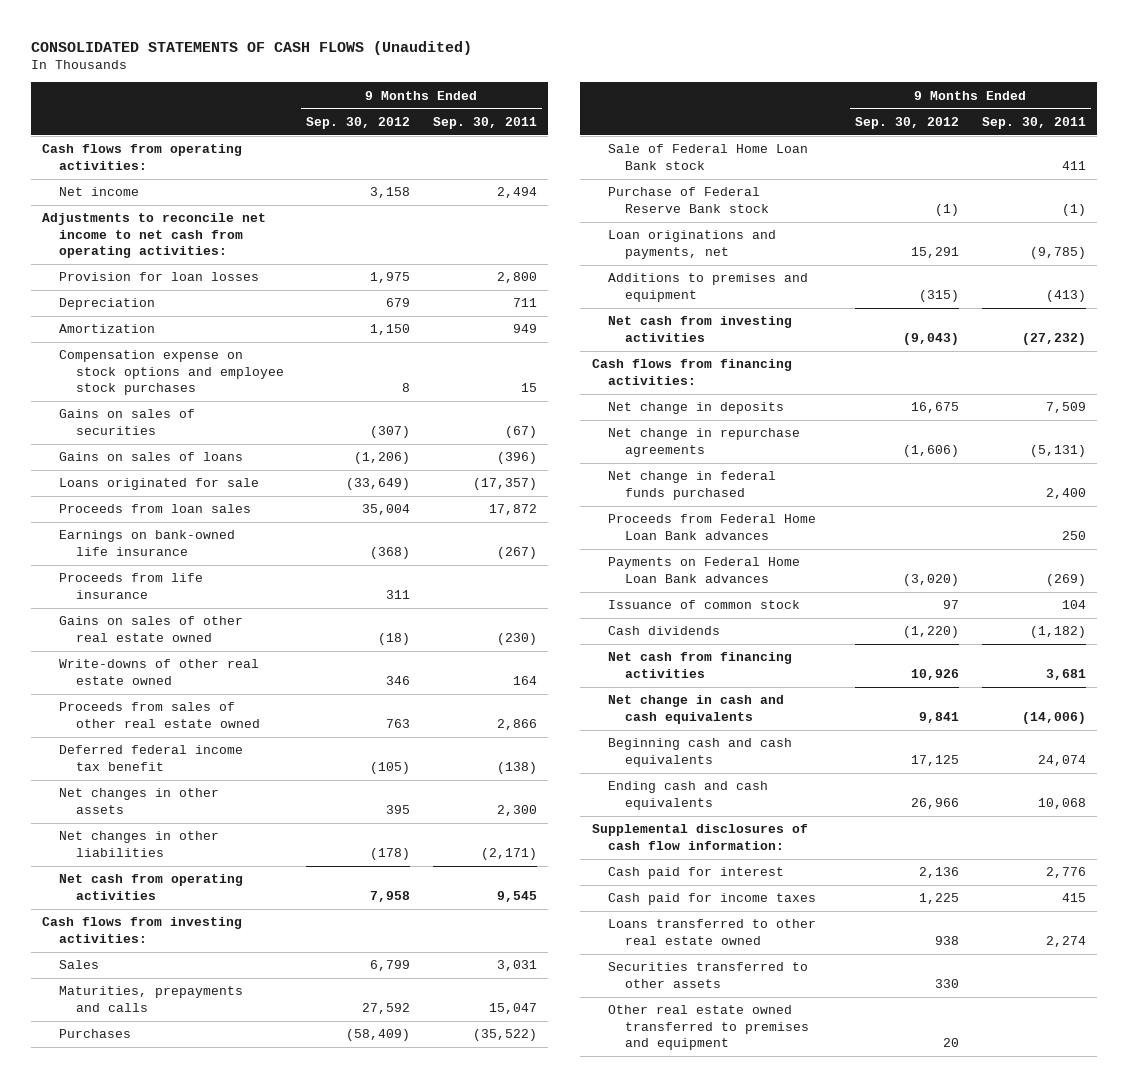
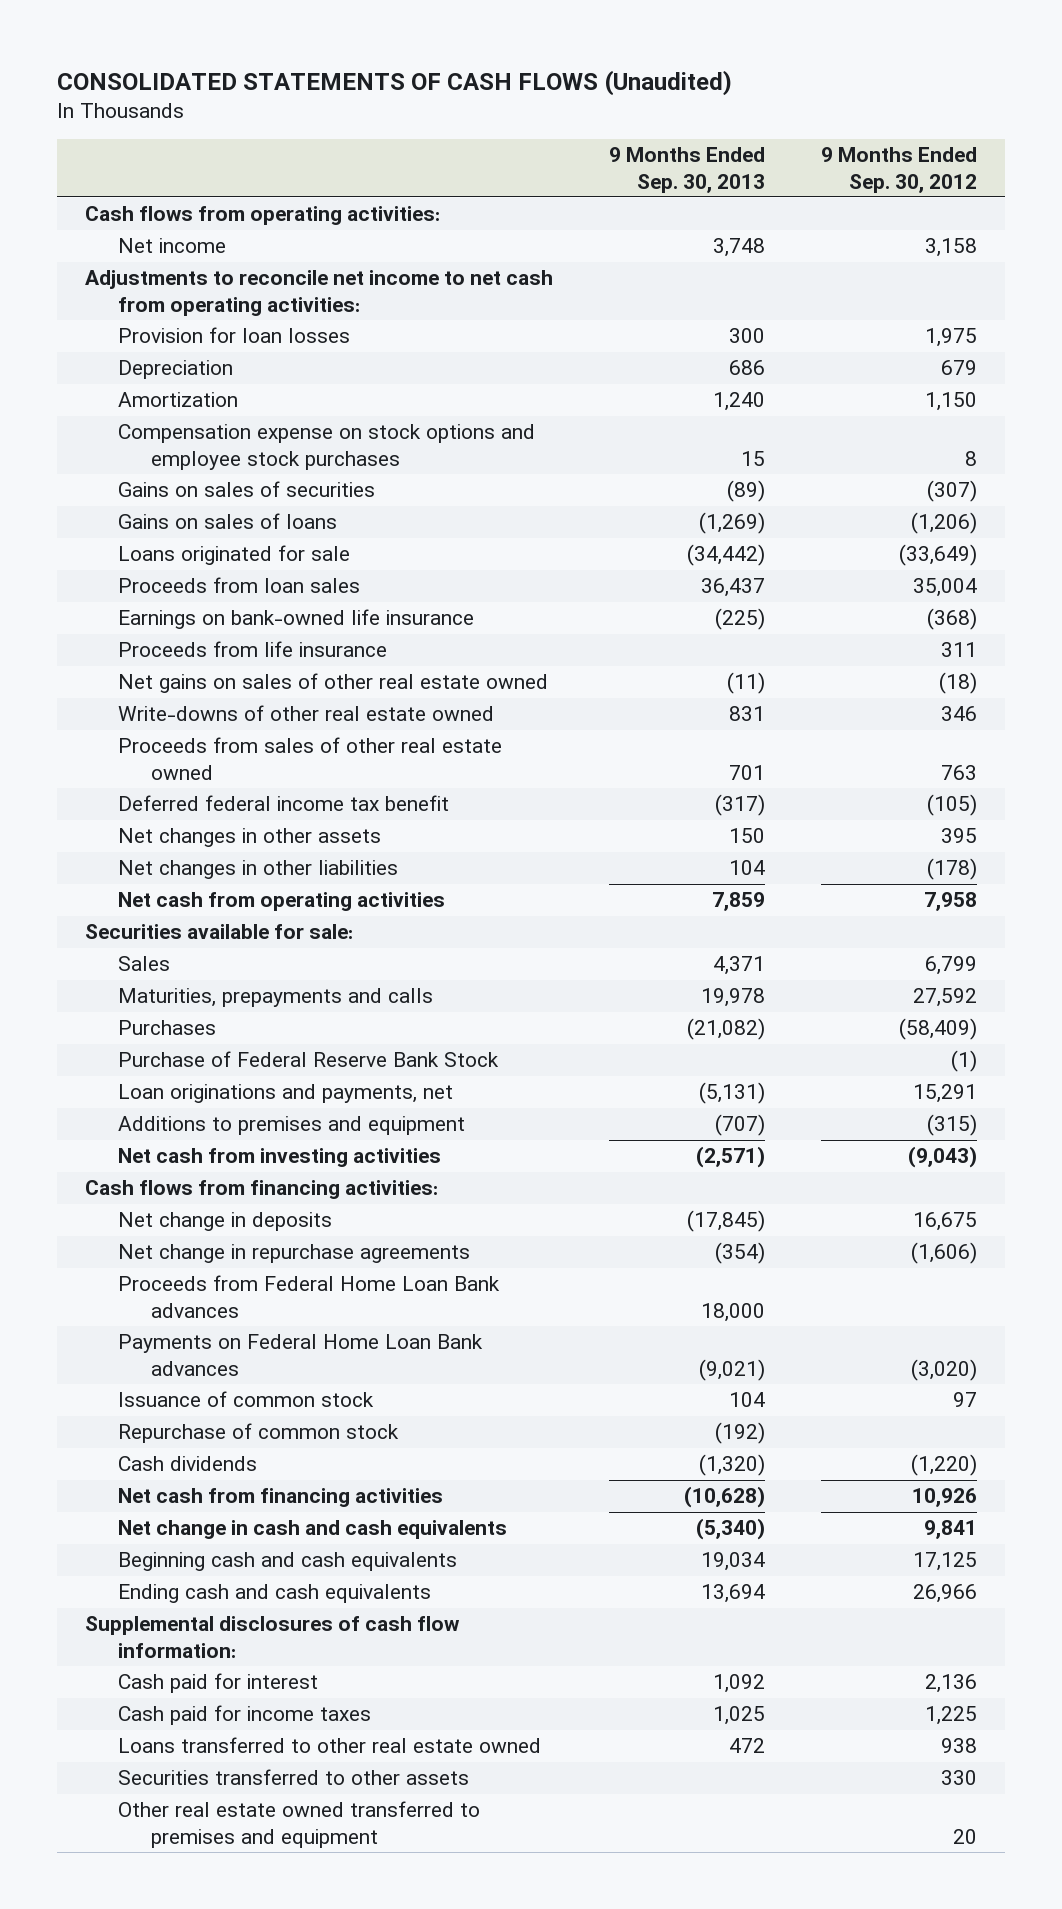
[432,117,537,130] Sep. 30, 2011 -> none
none -> [609,147,766,193] 9 Months Ended Sep. 30, 2013
[59,616,244,642] Gains on sales of other real estate owned -> [118,673,549,694] Net gains on sales of other real estate owned
[42,917,243,943] Cash flows from investing activities: -> none
none -> [85,924,354,940] Securities available for sale:
[608,144,809,170] Sale of Federal Home Loan Bank stock -> none
[608,187,769,213] Purchase of Federal Reserve Bank stock -> [118,1051,500,1068] Purchase of Federal Reserve Bank Stock
[608,471,777,500] Net change in federal funds purchased -> none
none -> [118,1423,400,1444] Repurchase of common stock

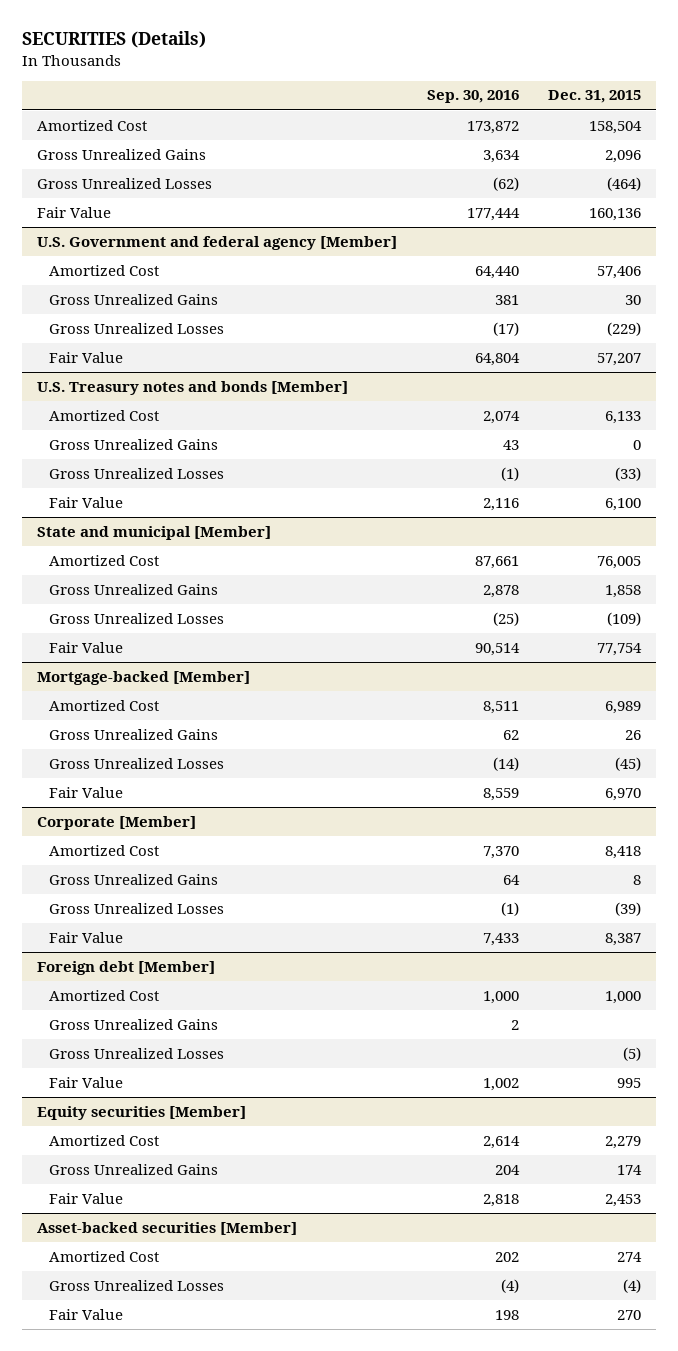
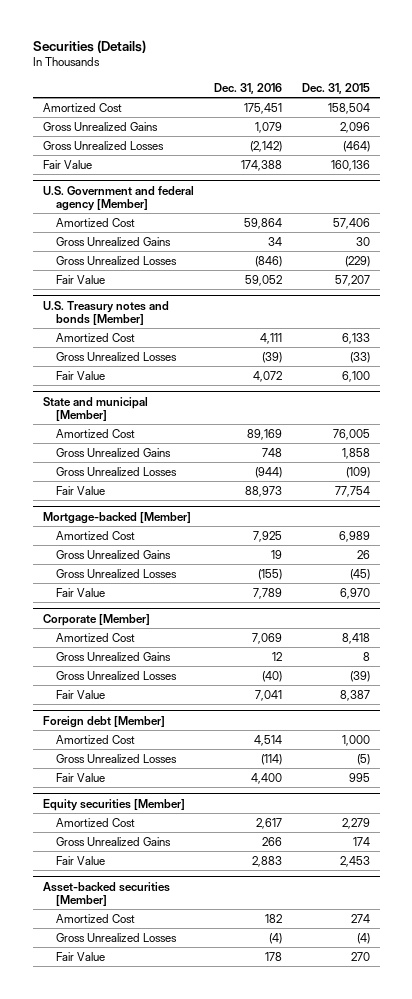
[22,31,207,49] SECURITIES (Details) -> [32,39,146,53] Securities (Details)
[426,90,519,104] Sep. 30, 2016 -> none
none -> [213,82,282,94] Dec. 31, 2016
[49,438,219,450] Gross Unrealized Gains -> none
[49,1018,219,1030] Gross Unrealized Gains -> none

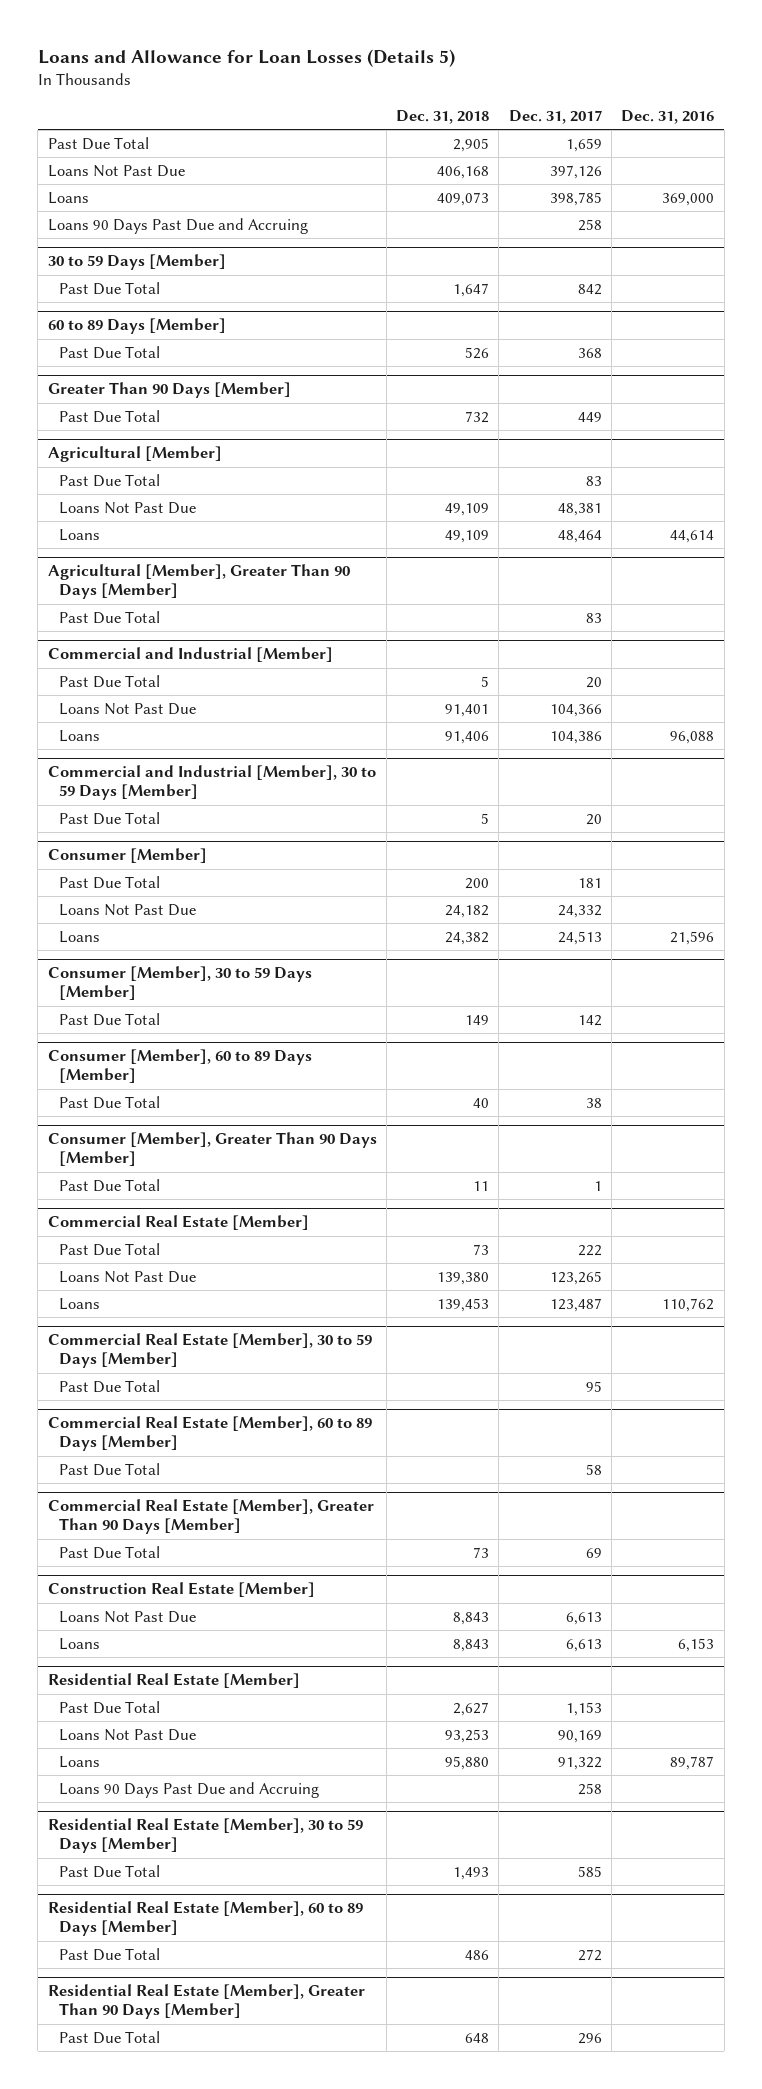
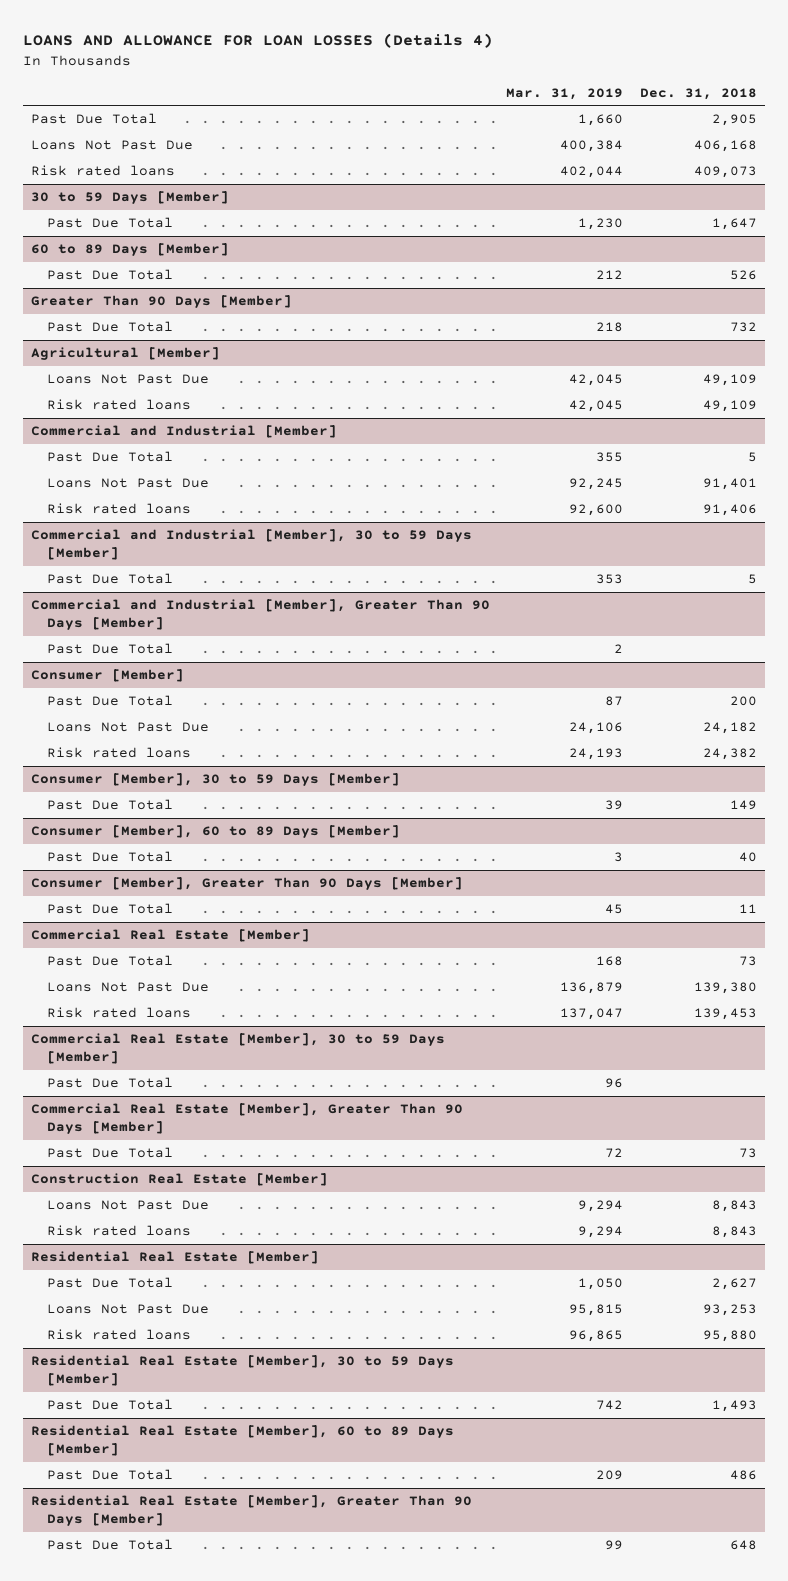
[37,49,455,68] Loans and Allowance for Loan Losses (Details 5) -> [22,33,493,49] LOANS AND ALLOWANCE FOR LOAN LOSSES (Details 4)
[508,109,602,124] Dec. 31, 2017 -> none
[621,109,715,124] Dec. 31, 2016 -> none
none -> [506,87,624,100] Mar. 31, 2019
[47,218,308,235] Loans 90 Days Past Due and Accruing -> none
[47,192,89,205] Loans -> [31,165,176,177] Risk rated loans
[59,474,161,488] Past Due Total -> none
[47,564,350,600] Agricultural [Member], Greater Than 90 Days [Member] -> none
[59,611,161,625] Past Due Total -> none
[59,529,101,542] Loans -> [47,399,192,411] Risk rated loans
[59,730,101,743] Loans -> [47,503,192,515] Risk rated loans
none -> [31,599,491,631] Commercial and Industrial [Member], Greater Than 90 Days [Member]
none -> [47,643,174,655] Past Due Total
[59,931,101,944] Loans -> [47,747,192,759] Risk rated loans
[59,1298,101,1311] Loans -> [47,1007,192,1019] Risk rated loans
[47,1416,372,1452] Commercial Real Estate [Member], 60 to 89 Days [Member] -> none
[59,1463,161,1477] Past Due Total -> none
[59,1638,101,1651] Loans -> [47,1225,192,1237] Risk rated loans
[59,1782,320,1799] Loans 90 Days Past Due and Accruing -> none
[59,1756,101,1769] Loans -> [47,1329,192,1341] Risk rated loans

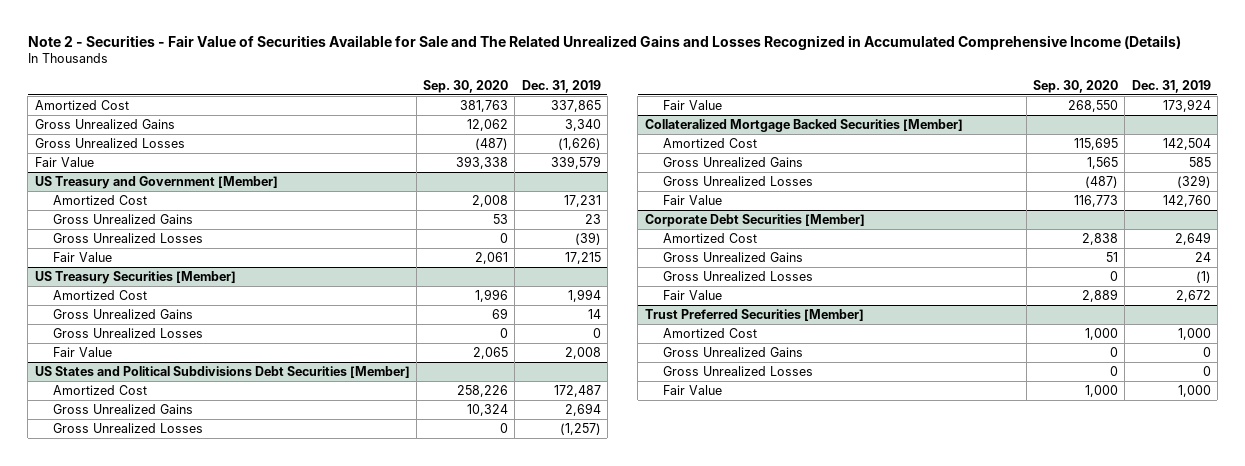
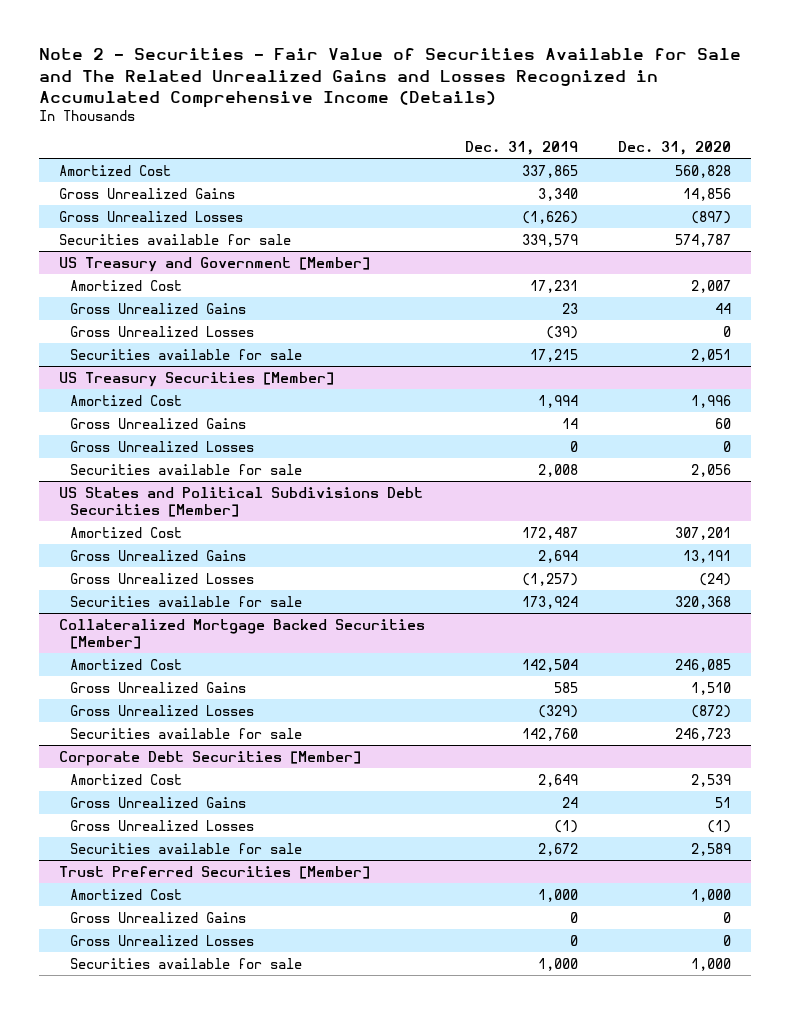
[423,79,509,93] Sep. 30, 2020 -> none
none -> [617,141,731,156] Dec. 31, 2020
[34,157,94,168] Fair Value -> [59,233,292,245] Securities available for sale
[52,252,112,263] Fair Value -> [70,348,303,360] Securities available for sale
[52,347,112,358] Fair Value -> [70,463,303,475] Securities available for sale
[663,100,723,111] Fair Value -> [70,595,303,607] Securities available for sale
[663,195,723,206] Fair Value -> [70,727,303,739] Securities available for sale
[663,290,723,301] Fair Value -> [70,842,303,854] Securities available for sale
[663,385,723,396] Fair Value -> [70,957,303,969] Securities available for sale

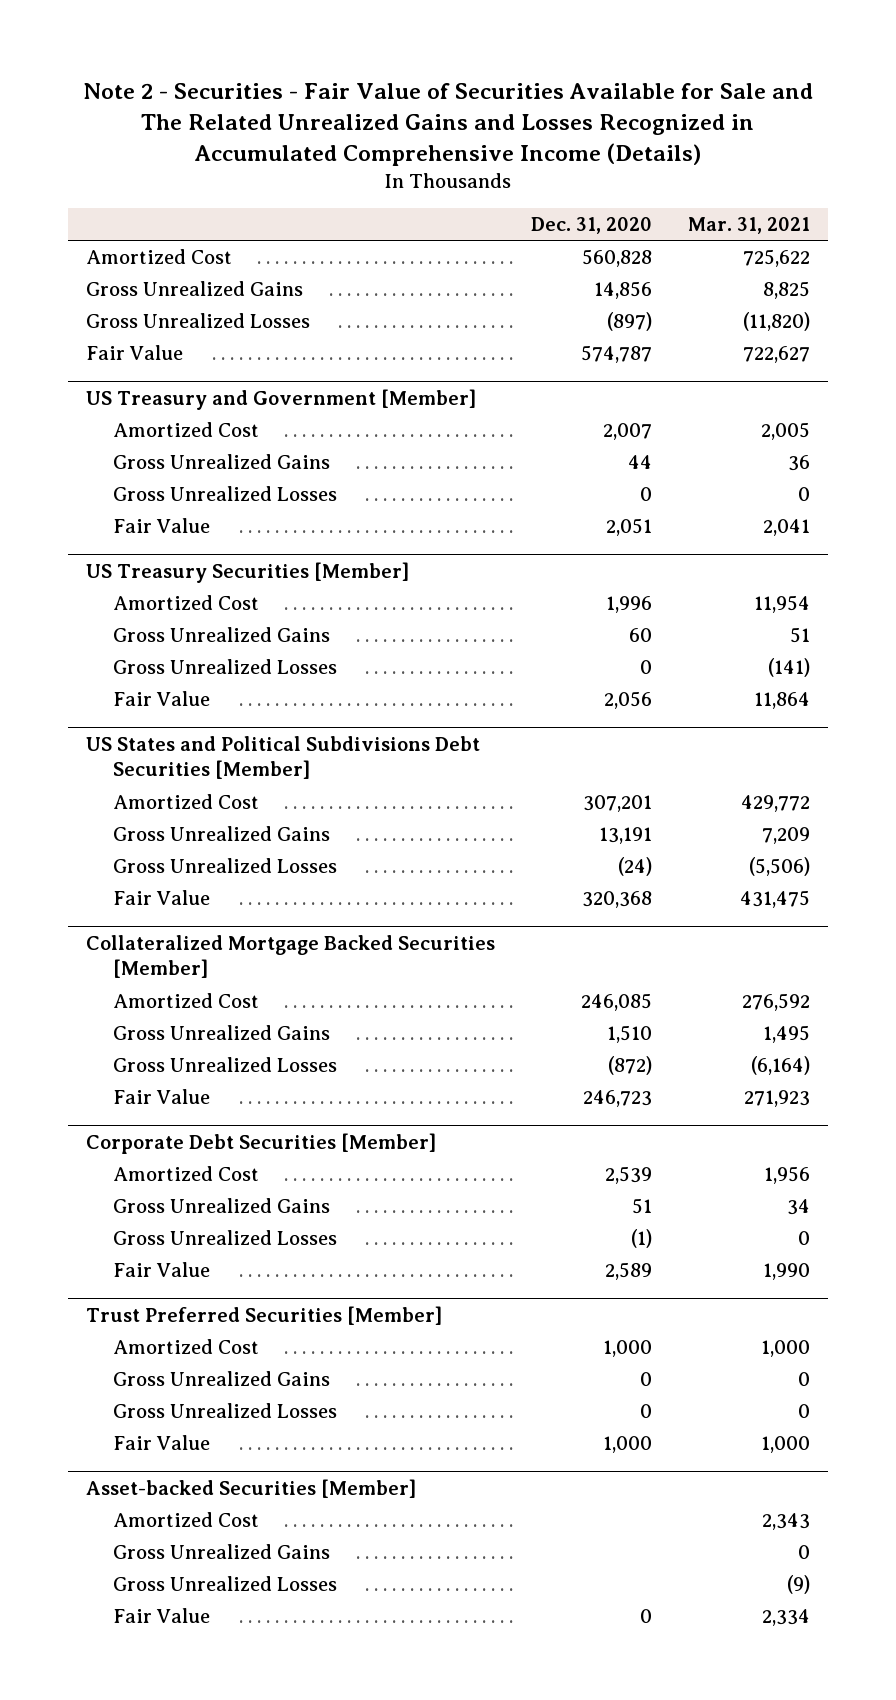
[465,141,579,156] Dec. 31, 2019 -> none
none -> [687,217,810,235] Mar. 31, 2021
[59,233,292,245] Securities available for sale -> [86,344,184,360] Fair Value
[70,348,303,360] Securities available for sale -> [112,517,210,533] Fair Value
[70,463,303,475] Securities available for sale -> [112,690,210,706] Fair Value
[70,595,303,607] Securities available for sale -> [112,889,210,905] Fair Value
[70,727,303,739] Securities available for sale -> [112,1088,210,1104] Fair Value
[70,842,303,854] Securities available for sale -> [112,1261,210,1277] Fair Value
[70,957,303,969] Securities available for sale -> [112,1434,210,1450] Fair Value
none -> [86,1478,417,1498] Asset-backed Securities [Member]
none -> [112,1511,259,1527] Amortized Cost
none -> [112,1543,330,1559] Gross Unrealized Gains
none -> [112,1575,337,1591] Gross Unrealized Losses
none -> [112,1607,210,1623] Fair Value

